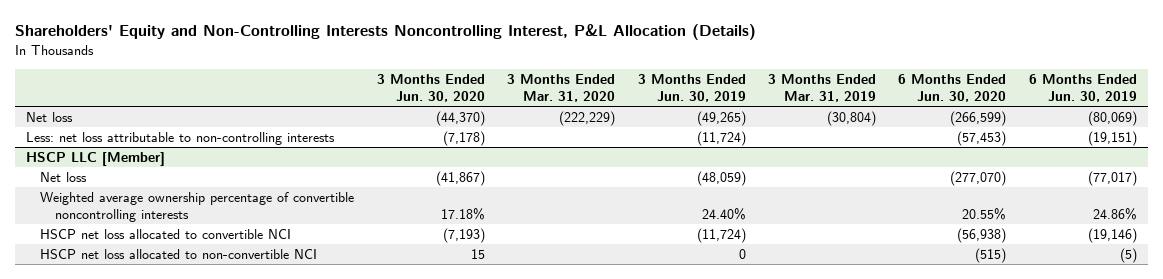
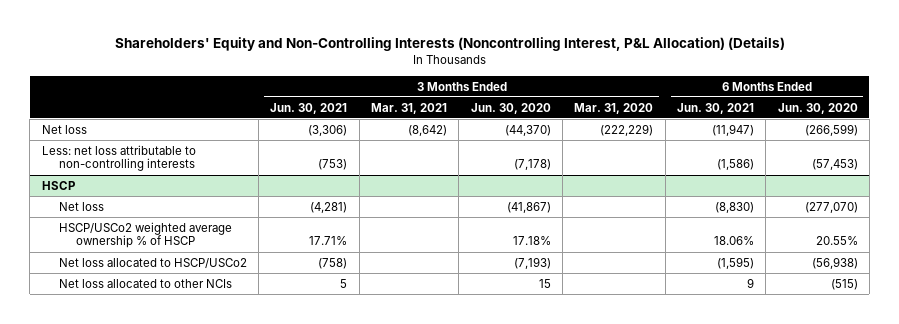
[15,24,757,41] Shareholders' Equity and Non-Controlling Interests Noncontrolling Interest, P&L Allocation (Details) -> [114,37,785,52] Shareholders' Equity and Non-Controlling Interests (Noncontrolling Interest, P&L Allocation) (Details)
[637,73,746,102] 3 Months Ended Jun. 30, 2019 -> none
[767,73,876,102] 3 Months Ended Mar. 31, 2019 -> none
[1028,73,1137,102] 6 Months Ended Jun. 30, 2019 -> none
none -> [270,102,348,114] Jun. 30, 2021
none -> [371,102,448,114] Mar. 31, 2021
none -> [676,102,754,114] Jun. 30, 2021
[26,152,166,167] HSCP LLC [Member] -> [41,180,75,190] HSCP
[40,192,355,222] Weighted average ownership percentage of convertible noncontrolling interests -> [58,221,232,249] HSCP/USCo2 weighted average ownership % of HSCP
[40,229,292,240] HSCP net loss allocated to convertible NCI -> [58,257,247,269] Net loss allocated to HSCP/USCo2
[40,249,318,260] HSCP net loss allocated to non-convertible NCI -> [58,278,232,288] Net loss allocated to other NCIs

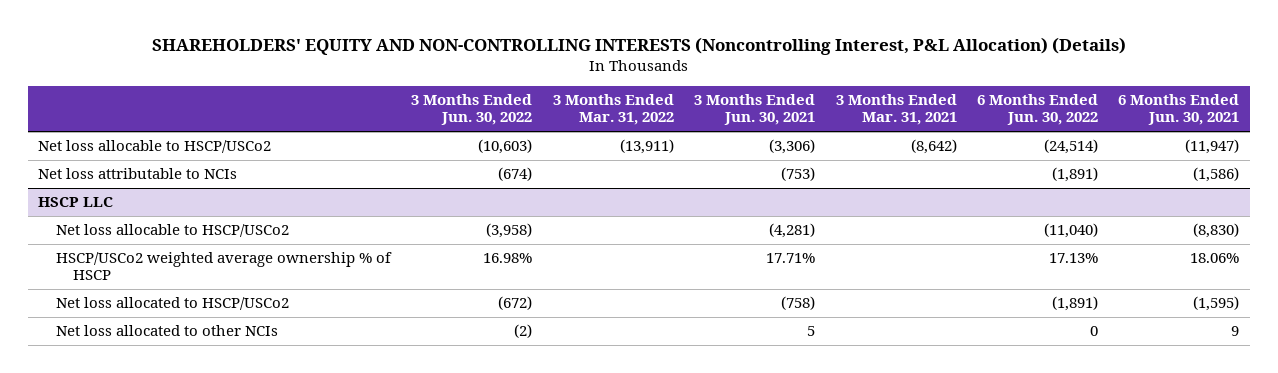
[114,37,785,52] Shareholders' Equity and Non-Controlling Interests (Noncontrolling Interest, P&L Allocation) (Details) -> [151,37,1126,56] SHAREHOLDERS' EQUITY AND NON-CONTROLLING INTERESTS (Noncontrolling Interest, P&L Allocation) (Details)
[470,102,551,114] Jun. 30, 2020 -> none
[574,102,654,114] Mar. 31, 2020 -> none
[777,102,858,114] Jun. 30, 2020 -> none
none -> [411,94,533,126] 3 Months Ended Jun. 30, 2022
none -> [552,94,674,126] 3 Months Ended Mar. 31, 2022
none -> [977,94,1099,126] 6 Months Ended Jun. 30, 2022
[41,124,87,134] Net loss -> [38,140,272,154] Net loss allocable to HSCP/USCo2
[41,144,196,172] Less: net loss attributable to non-controlling interests -> [38,168,238,180] Net loss attributable to NCIs
[41,180,75,190] HSCP -> [38,197,114,208] HSCP LLC
[58,201,104,211] Net loss -> [55,224,289,238] Net loss allocable to HSCP/USCo2

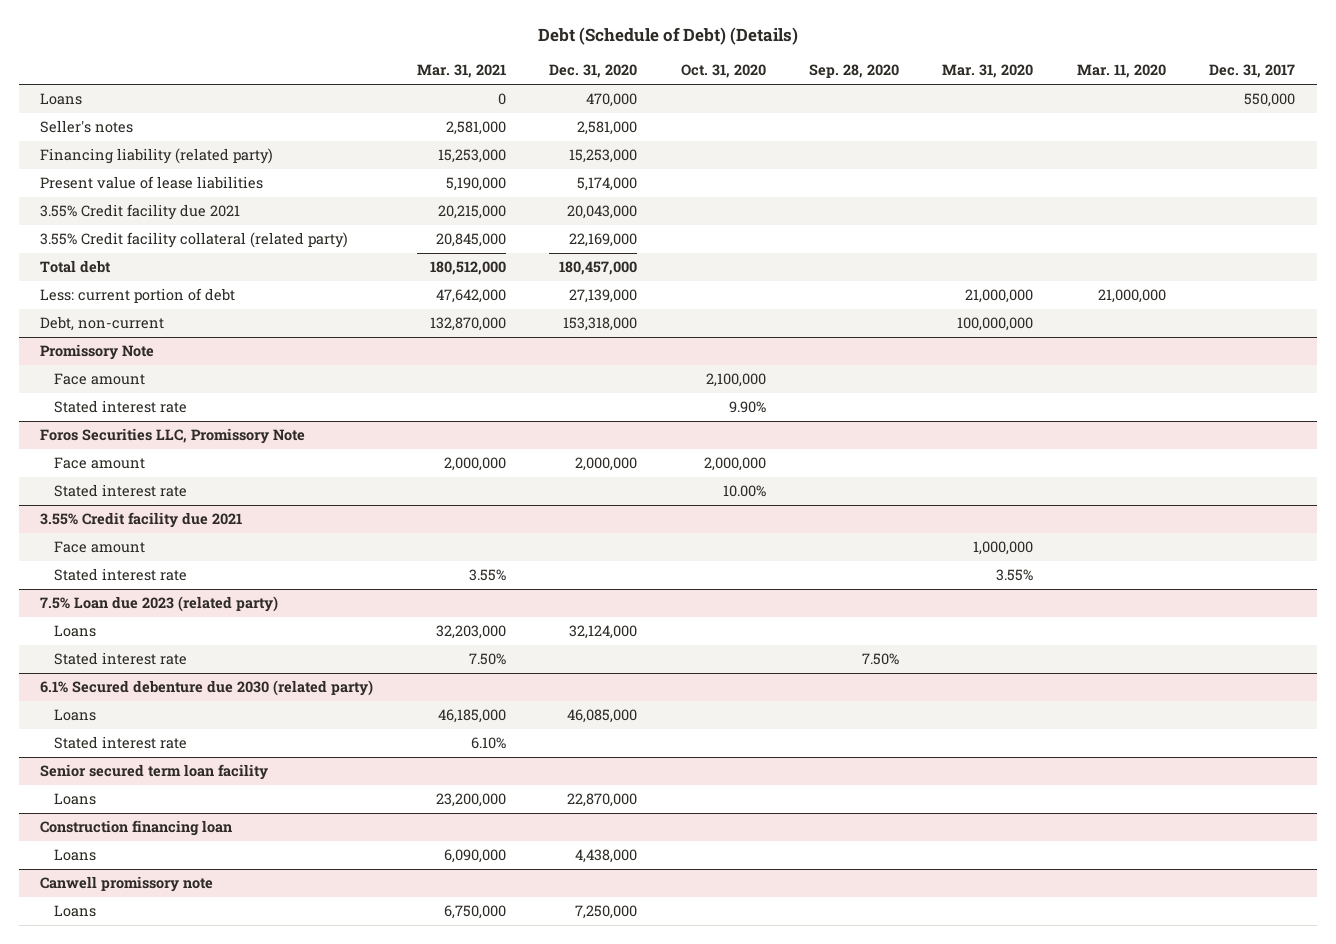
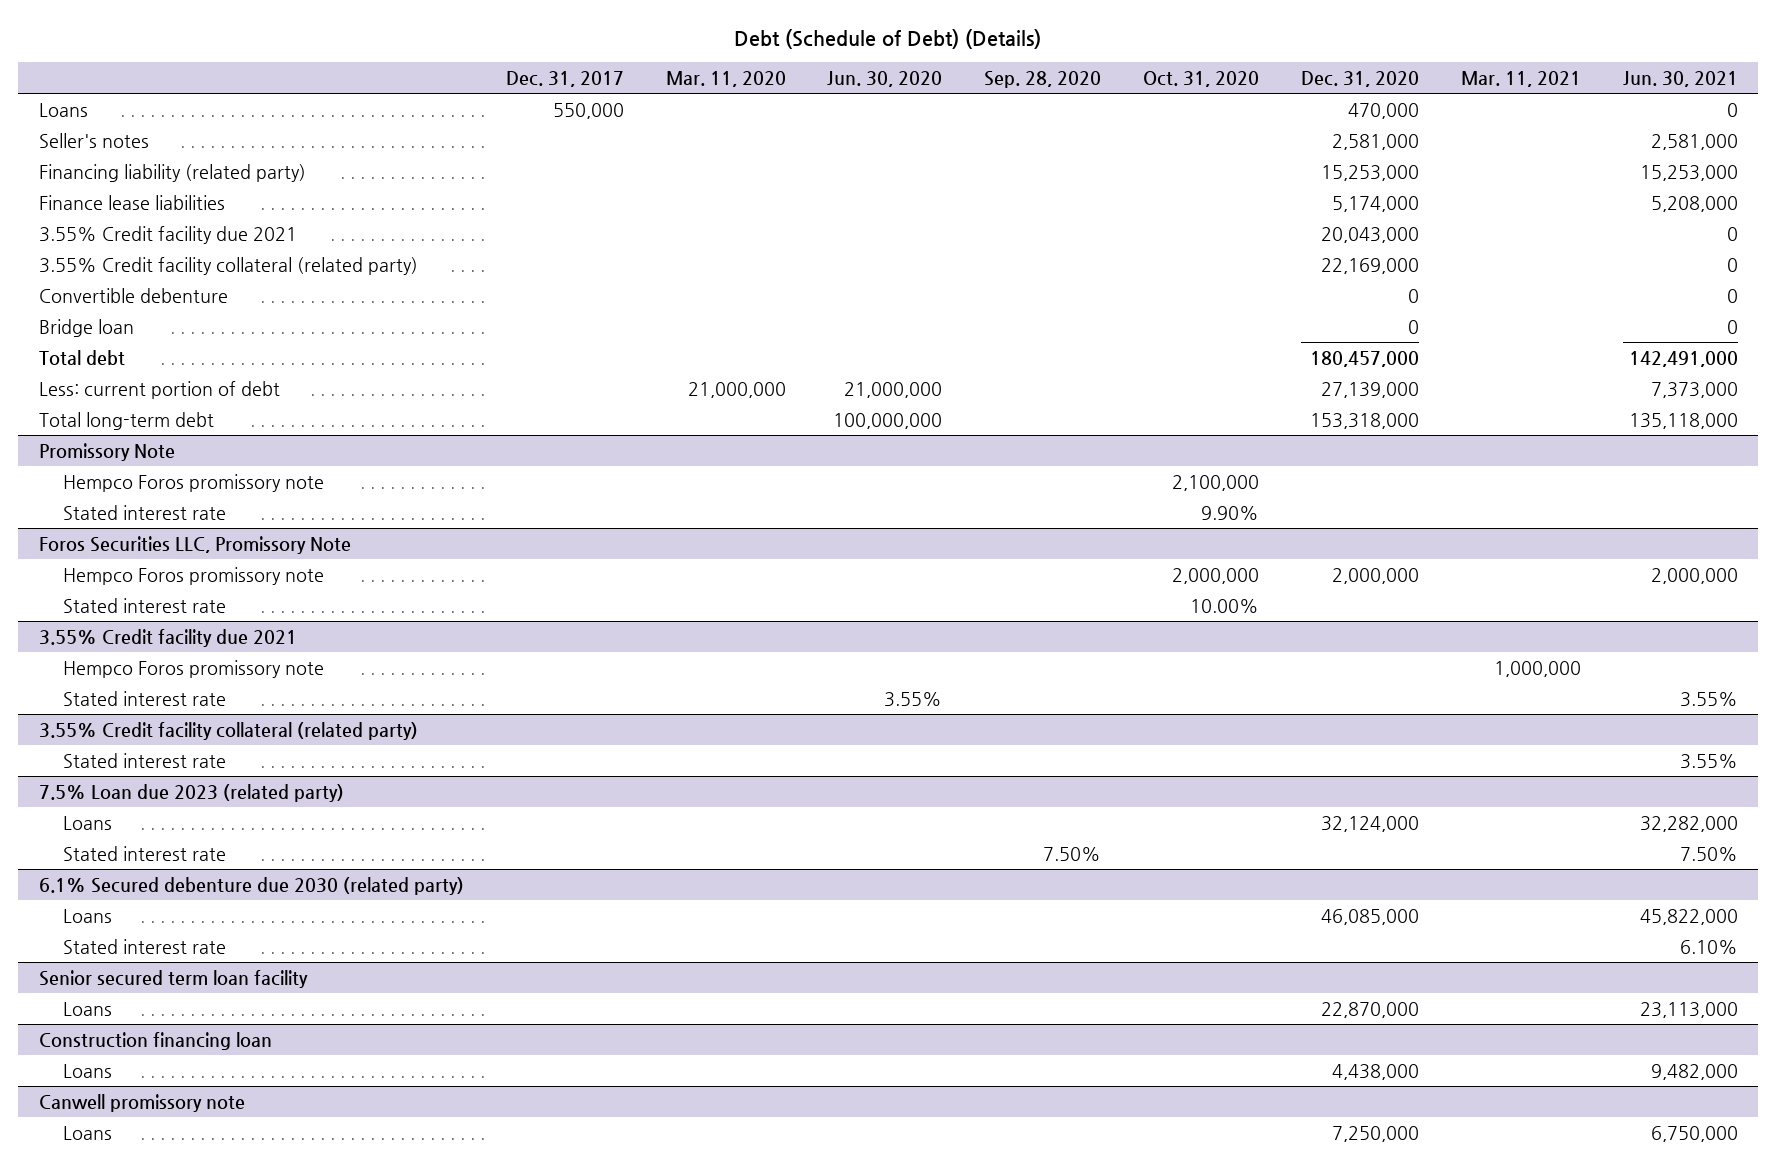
[416,64,506,79] Mar. 31, 2021 -> none
[942,64,1034,79] Mar. 31, 2020 -> none
none -> [827,71,943,88] Jun. 30, 2020
none -> [1460,71,1581,88] Mar. 11, 2021
none -> [1622,71,1738,88] Jun. 30, 2021
[40,176,264,190] Present value of lease liabilities -> [38,194,225,210] Finance lease liabilities
none -> [38,287,228,303] Convertible debenture
none -> [38,318,134,337] Bridge loan
[40,316,165,332] Debt, non-current -> [38,411,214,430] Total long-term debt
[54,373,146,386] Face amount -> [63,473,325,492] Hempco Foros promissory note
[54,457,146,470] Face amount -> [63,566,325,585] Hempco Foros promissory note
[54,541,146,554] Face amount -> [63,659,325,678] Hempco Foros promissory note
none -> [38,721,418,740] 3.55% Credit facility collateral (related party)
none -> [63,752,227,768] Stated interest rate

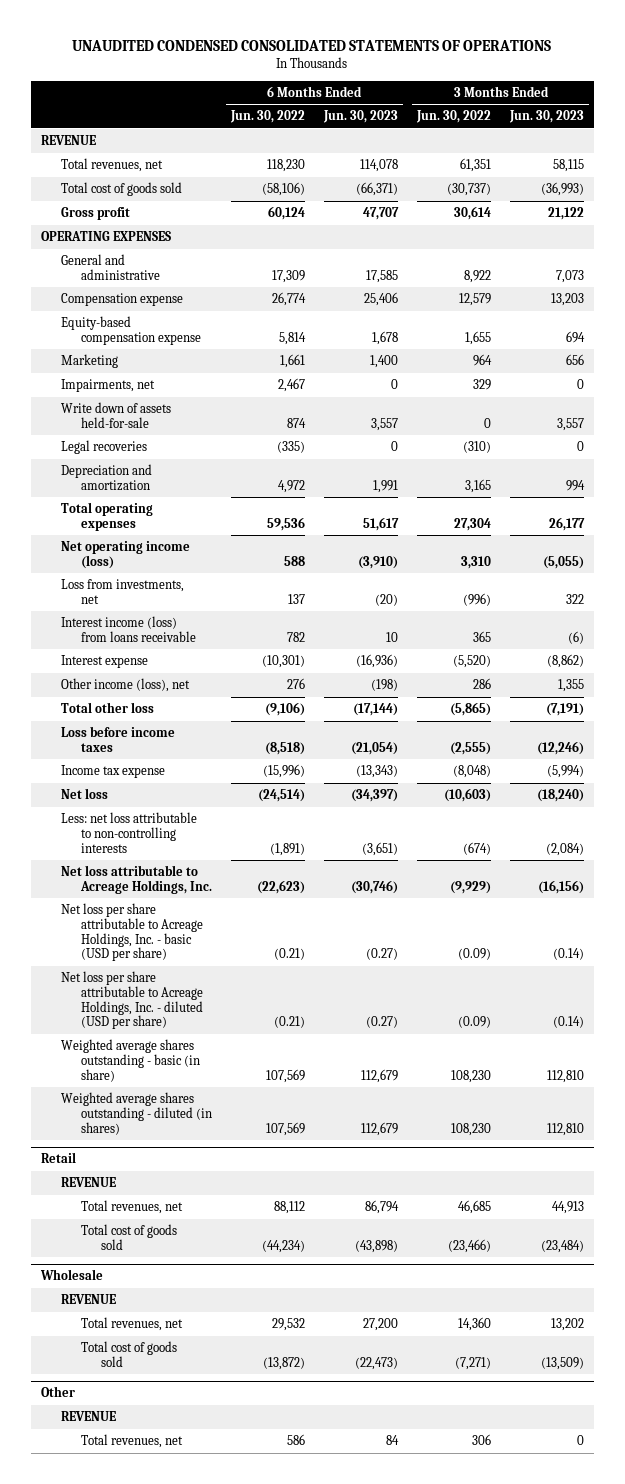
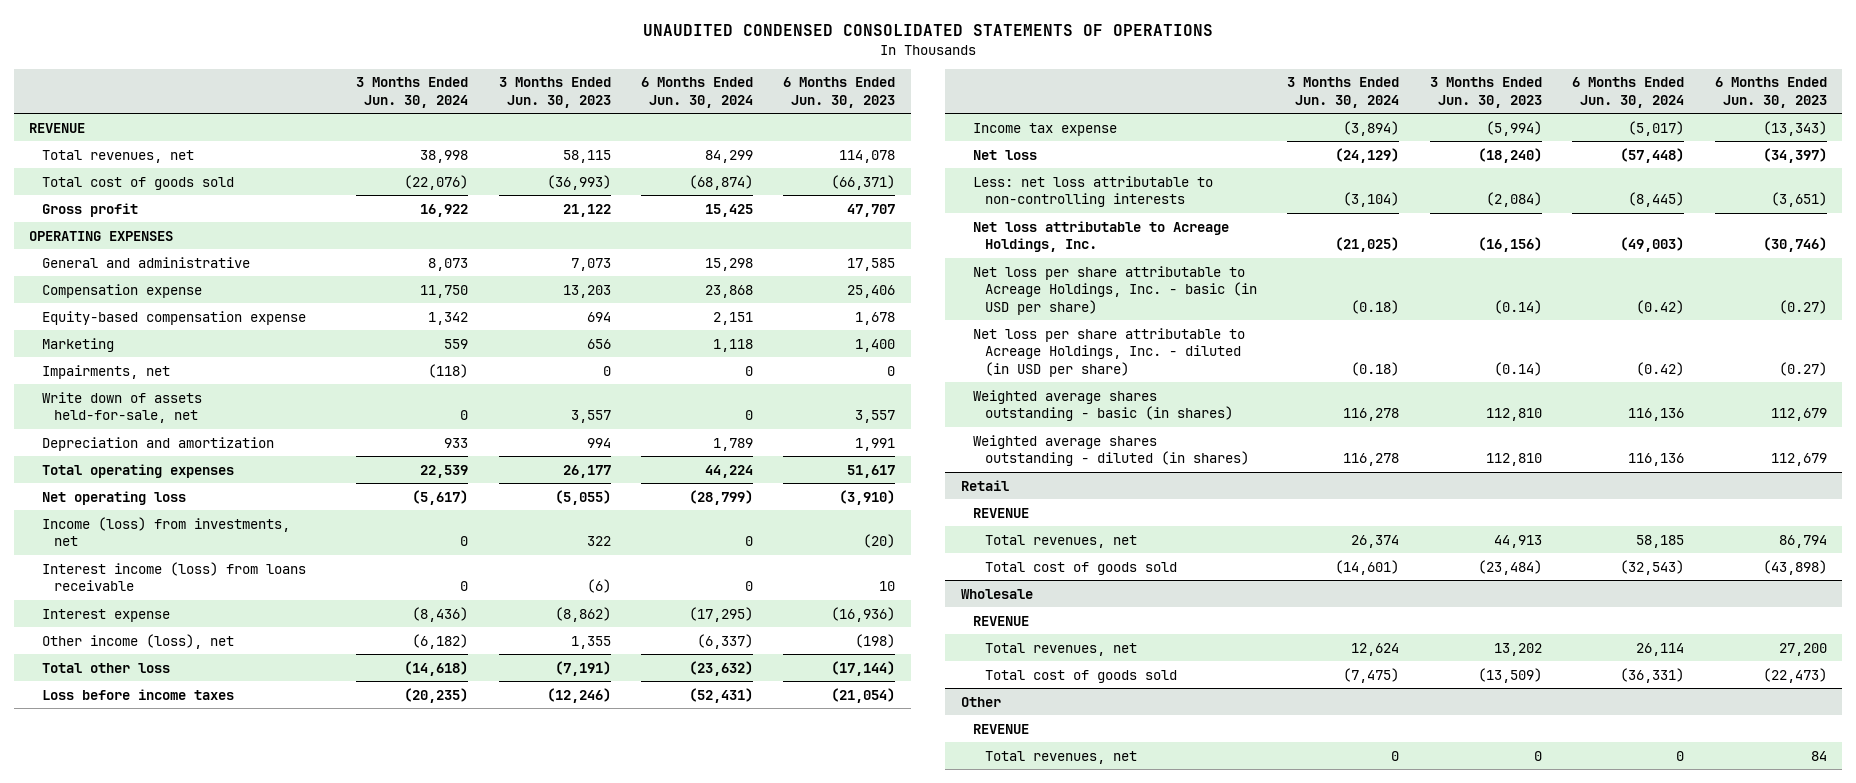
[229,110,305,124] Jun. 30, 2022 -> none
[416,110,492,124] Jun. 30, 2022 -> none
none -> [356,77,469,109] 3 Months Ended Jun. 30, 2024
none -> [640,77,753,109] 6 Months Ended Jun. 30, 2024
[60,440,147,455] Legal recoveries -> none
[60,402,171,428] Write down of assets held-for-sale -> [41,391,202,424] Write down of assets held-for-sale, net
[60,541,190,569] Net operating income (loss) -> [41,490,186,505] Net operating loss
[60,579,184,604] Loss from investments, net -> [41,516,290,547] Income (loss) from investments, net
[60,903,203,962] Net loss per share attributable to Acreage Holdings, Inc. - basic (USD per share) -> [972,265,1258,315] Net loss per share attributable to Acreage Holdings, Inc. - basic (in USD per share)
[60,971,203,1030] Net loss per share attributable to Acreage Holdings, Inc. - diluted (USD per share) -> [972,327,1245,377] Net loss per share attributable to Acreage Holdings, Inc. - diluted (in USD per share)
[60,1039,200,1082] Weighted average shares outstanding - basic (in share) -> [972,389,1234,422] Weighted average shares outstanding - basic (in shares)

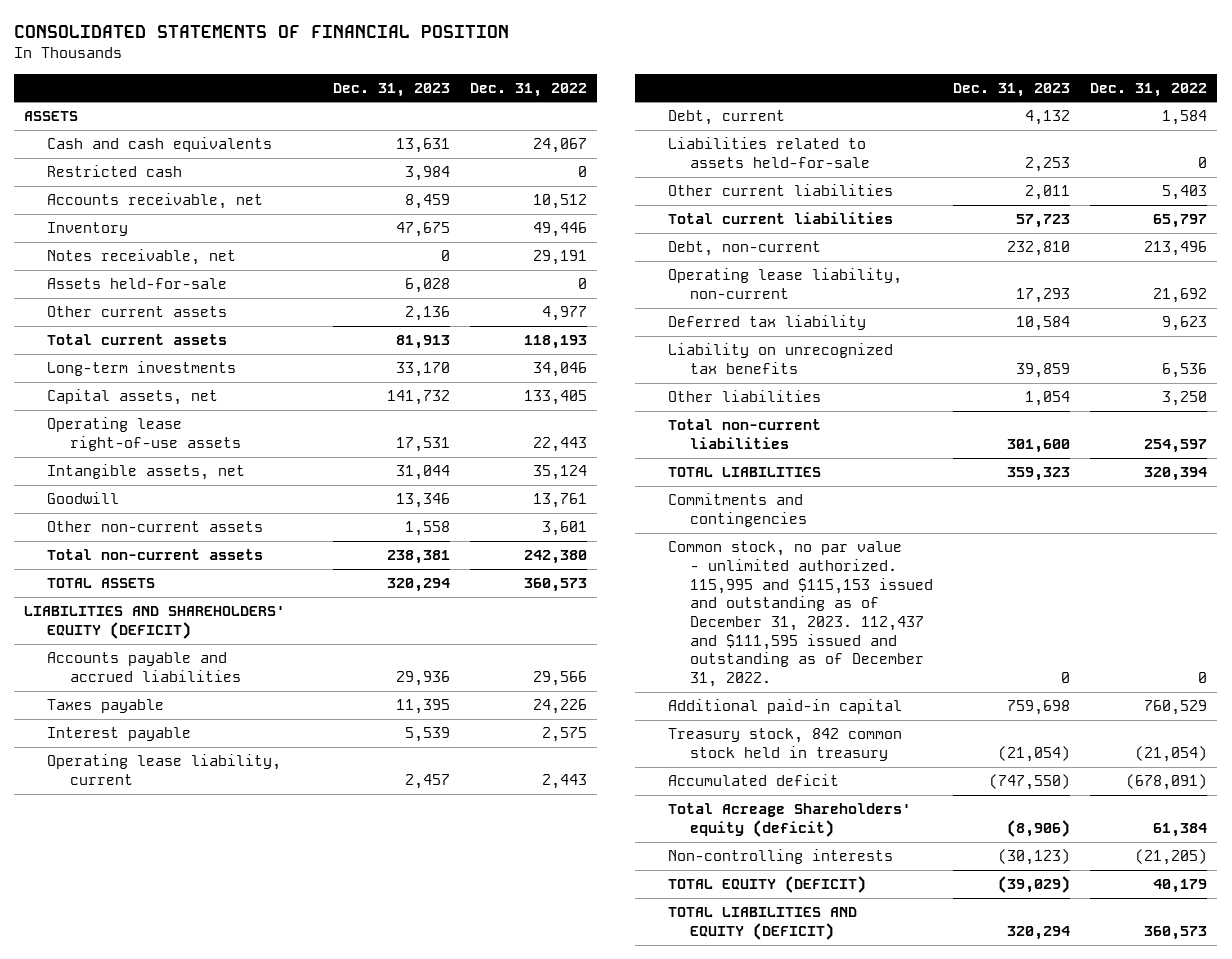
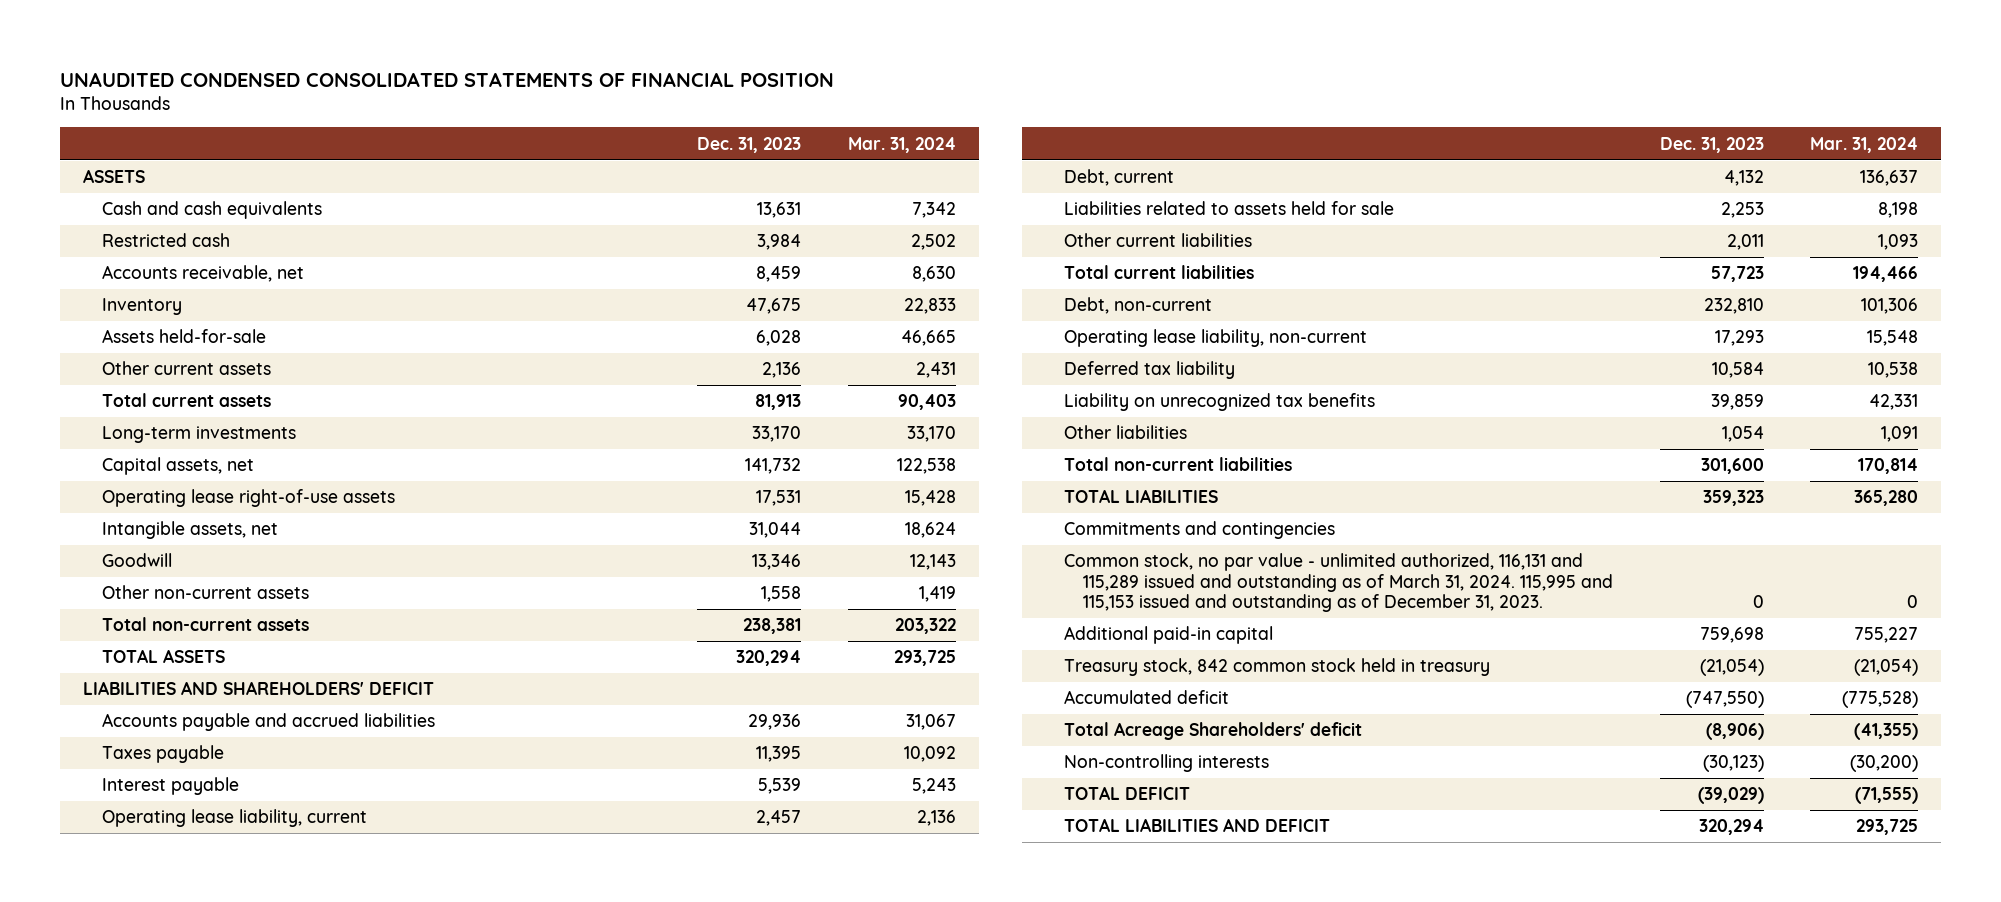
[14,24,510,38] CONSOLIDATED STATEMENTS OF FINANCIAL POSITION -> [59,71,834,87] UNAUDITED CONDENSED CONSOLIDATED STATEMENTS OF FINANCIAL POSITION
[469,82,587,97] Dec. 31, 2022 -> none
none -> [847,136,956,153] Mar. 31, 2024
[47,249,237,266] Notes receivable, net -> none
[24,606,286,639] LIABILITIES AND SHAREHOLDERS' EQUITY (DEFICIT) -> [82,681,434,696] LIABILITIES AND SHAREHOLDERS' DEFICIT
[667,137,871,168] Liabilities related to assets held-for-sale -> [1064,201,1395,216] Liabilities related to assets held for sale
[667,541,934,687] Common stock, no par value - unlimited authorized. 115,995 and $115,153 issued and outstanding as of December 31, 2023. 112,437 and $111,595 issued and outstanding as of December 31, 2022. -> [1064,553,1614,613] Common stock, no par value - unlimited authorized, 116,131 and 115,289 issued and outstanding as of March 31, 2024. 115,995 and 115,153 issued and outstanding as of December 31, 2023.
[667,803,911,837] Total Acreage Shareholders' equity (deficit) -> [1064,722,1363,741] Total Acreage Shareholders' deficit
[667,876,866,894] TOTAL EQUITY (DEFICIT) -> [1064,786,1191,801] TOTAL DEFICIT
[667,907,857,940] TOTAL LIABILITIES AND EQUITY (DEFICIT) -> [1064,818,1331,833] TOTAL LIABILITIES AND DEFICIT

